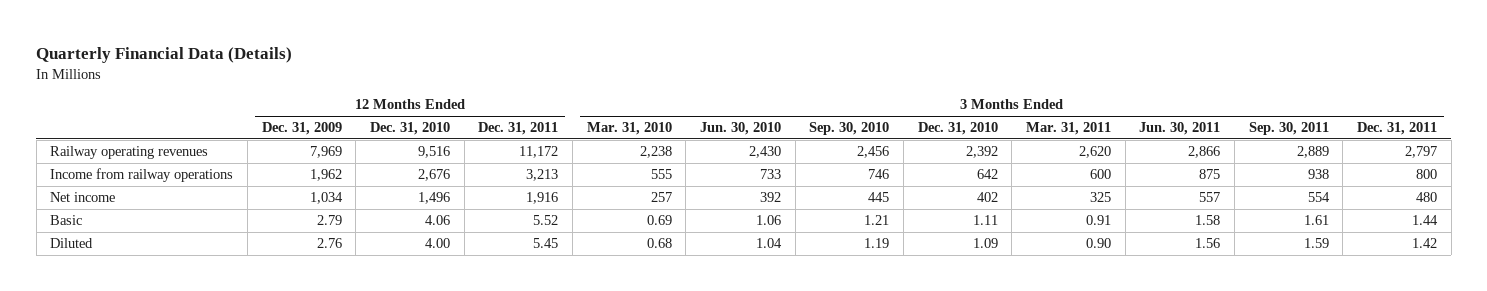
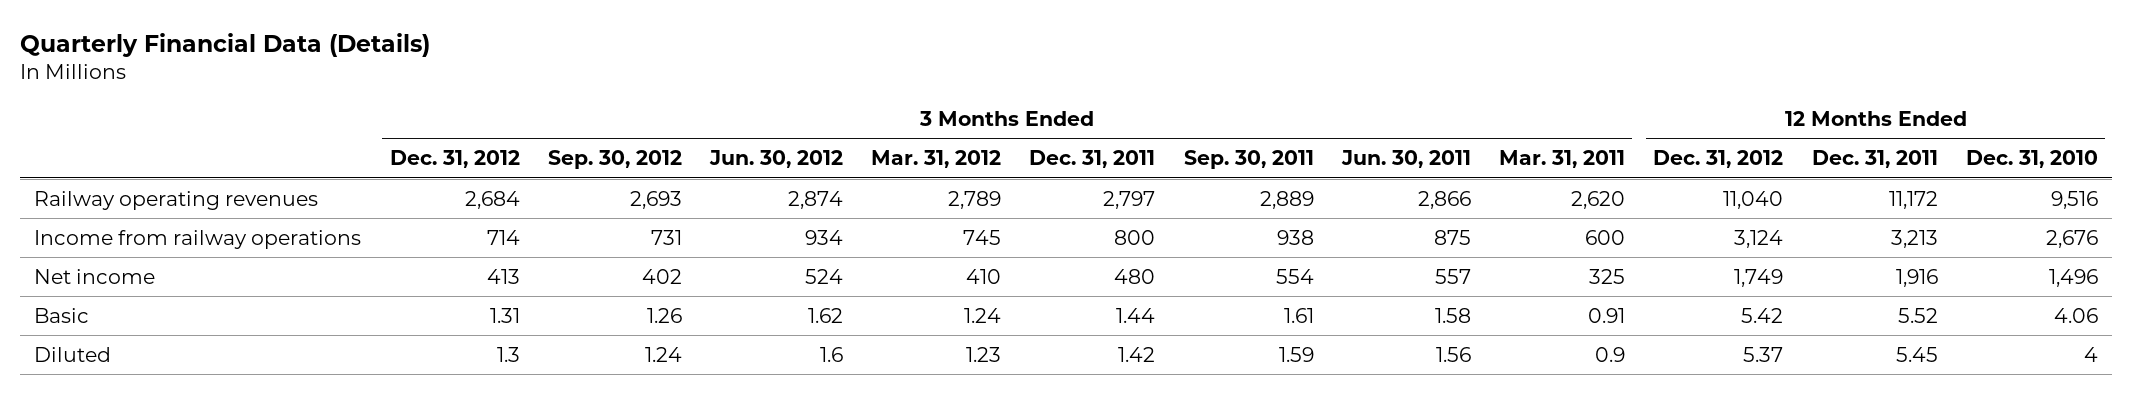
[261,122,342,136] Dec. 31, 2009 -> none
[586,122,672,136] Mar. 31, 2010 -> none
[700,122,782,136] Jun. 30, 2010 -> none
[809,122,890,136] Sep. 30, 2010 -> none
[917,122,998,136] Dec. 31, 2010 -> none
none -> [389,150,520,169] Dec. 31, 2012
none -> [547,150,682,170] Sep. 30, 2012
none -> [708,150,843,169] Jun. 30, 2012
none -> [871,150,1002,169] Mar. 31, 2012
none -> [1653,150,1784,169] Dec. 31, 2012
[424,238,450,249] 4.00 -> [2083,346,2098,362] 4
[1086,238,1112,249] 0.90 -> [1595,346,1626,362] 0.9

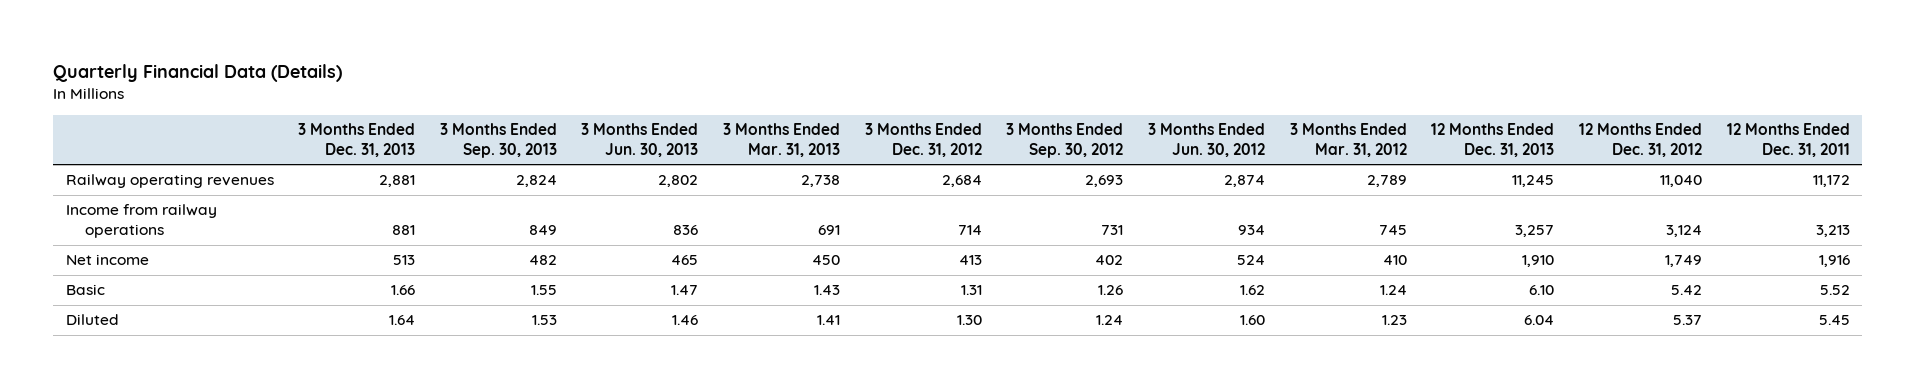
[1029,150,1156,169] Dec. 31, 2011 -> none
[1183,150,1314,170] Sep. 30, 2011 -> none
[1340,150,1471,169] Jun. 30, 2011 -> none
[1499,150,1626,169] Mar. 31, 2011 -> none
[1965,150,2098,169] Dec. 31, 2010 -> none
none -> [298,122,416,157] 3 Months Ended Dec. 31, 2013
none -> [439,122,557,158] 3 Months Ended Sep. 30, 2013
none -> [581,122,699,157] 3 Months Ended Jun. 30, 2013
none -> [723,122,841,157] 3 Months Ended Mar. 31, 2013
none -> [1431,122,1555,157] 12 Months Ended Dec. 31, 2013
[496,346,520,362] 1.3 -> [956,315,982,326] 1.30
[819,346,843,362] 1.6 -> [1240,315,1266,326] 1.60

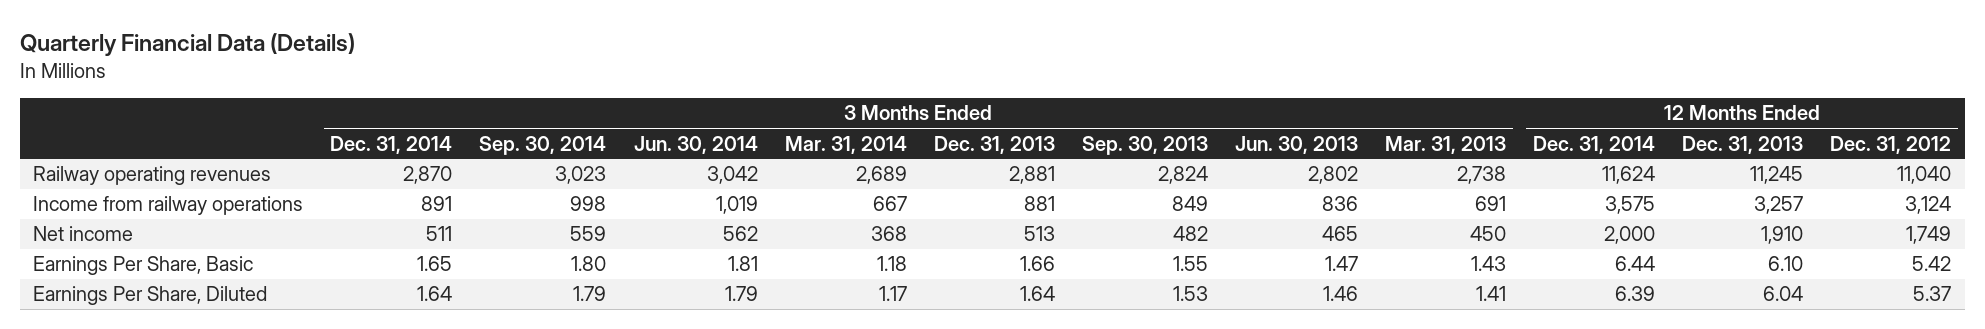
[864,122,982,157] 3 Months Ended Dec. 31, 2012 -> none
[1006,122,1124,158] 3 Months Ended Sep. 30, 2012 -> none
[1148,122,1266,157] 3 Months Ended Jun. 30, 2012 -> none
[1289,122,1407,157] 3 Months Ended Mar. 31, 2012 -> none
[1726,122,1850,157] 12 Months Ended Dec. 31, 2011 -> none
none -> [330,135,453,154] Dec. 31, 2014
none -> [479,135,607,155] Sep. 30, 2014
none -> [633,135,758,154] Jun. 30, 2014
none -> [784,135,907,154] Mar. 31, 2014
none -> [1533,135,1656,154] Dec. 31, 2014
[65,284,105,296] Basic -> [33,256,254,276] Earnings Per Share, Basic
[65,314,119,326] Diluted -> [33,286,268,306] Earnings Per Share, Diluted

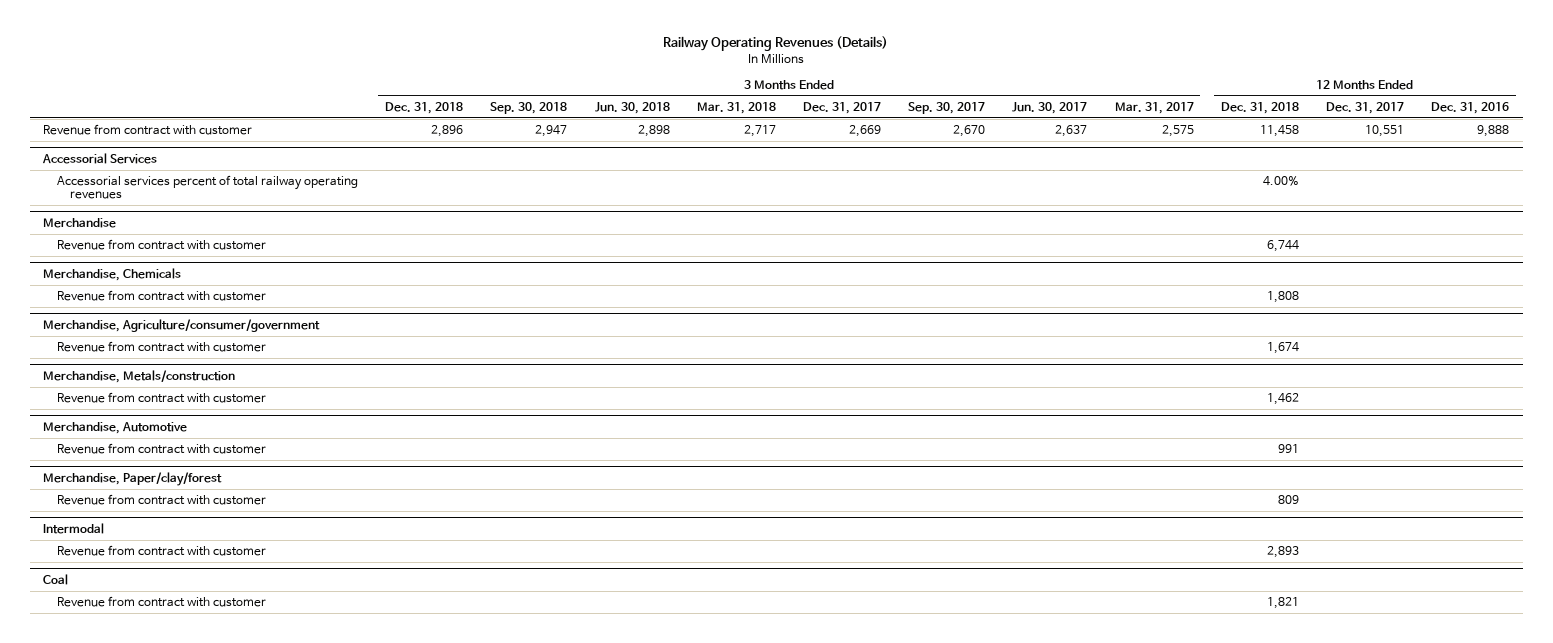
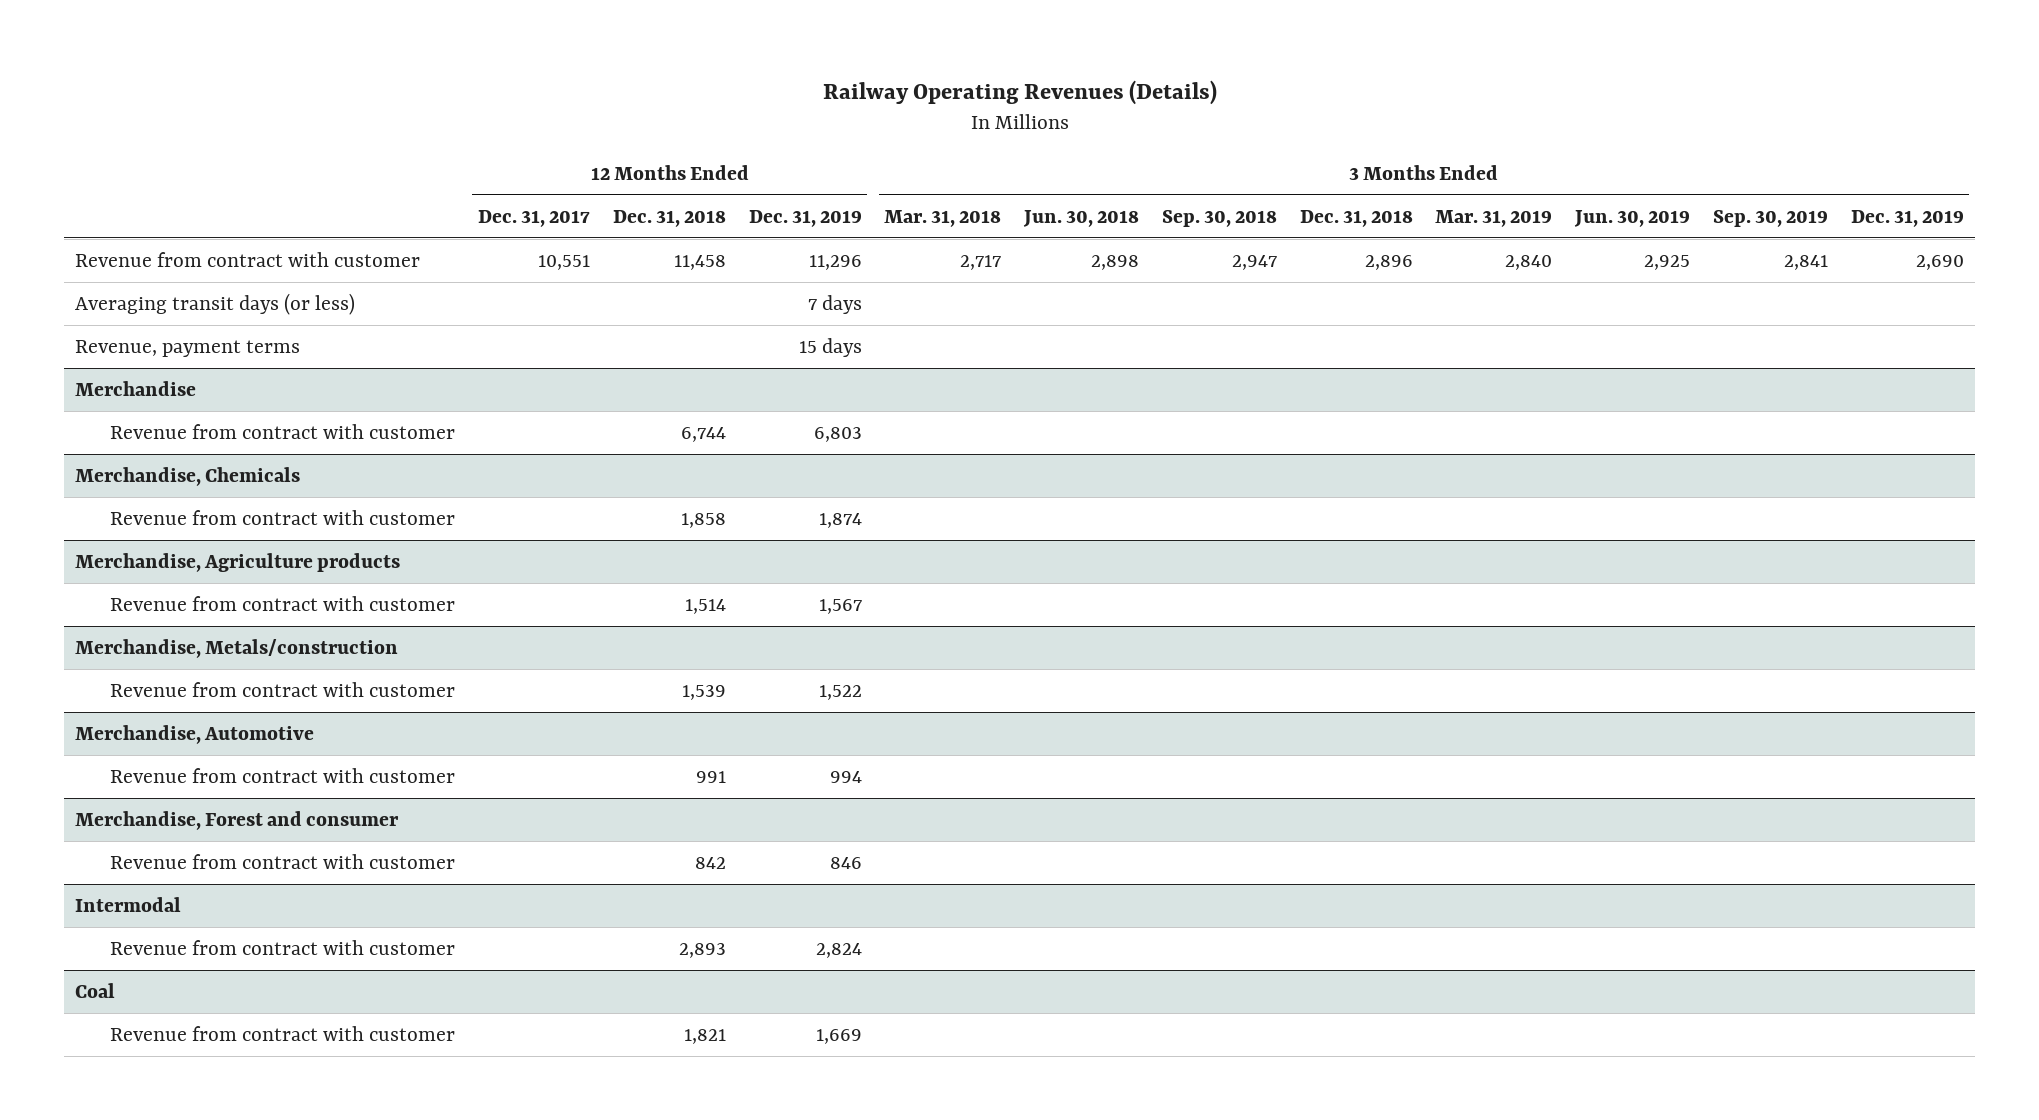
[802,101,881,114] Dec. 31, 2017 -> none
[908,101,986,114] Sep. 30, 2017 -> none
[1012,101,1088,114] Jun. 30, 2017 -> none
[1114,101,1194,114] Mar. 31, 2017 -> none
[1431,101,1510,114] Dec. 31, 2016 -> none
none -> [748,209,862,227] Dec. 31, 2019
none -> [1435,209,1553,227] Mar. 31, 2019
none -> [1574,209,1691,227] Jun. 30, 2019
none -> [1713,209,1829,227] Sep. 30, 2019
none -> [1850,209,1964,227] Dec. 31, 2019
[42,152,158,164] Accessorial Services -> none
[56,175,358,200] Accessorial services percent of total railway operating revenues -> none
none -> [75,292,356,315] Averaging transit days (or less)
none -> [75,339,301,357] Revenue, payment terms
[43,318,321,332] Merchandise, Agriculture/consumer/government -> none
[1266,291,1299,304] 1,808 -> [680,512,726,528] 1,858
none -> [75,552,401,572] Merchandise, Agriculture products
[1266,342,1299,355] 1,674 -> [684,598,726,614] 1,514
[1266,393,1299,406] 1,462 -> [681,684,726,700] 1,539
[43,471,223,486] Merchandise, Paper/clay/forest -> none
none -> [75,810,400,830] Merchandise, Forest and consumer
[1277,495,1299,505] 809 -> [694,856,726,869] 842

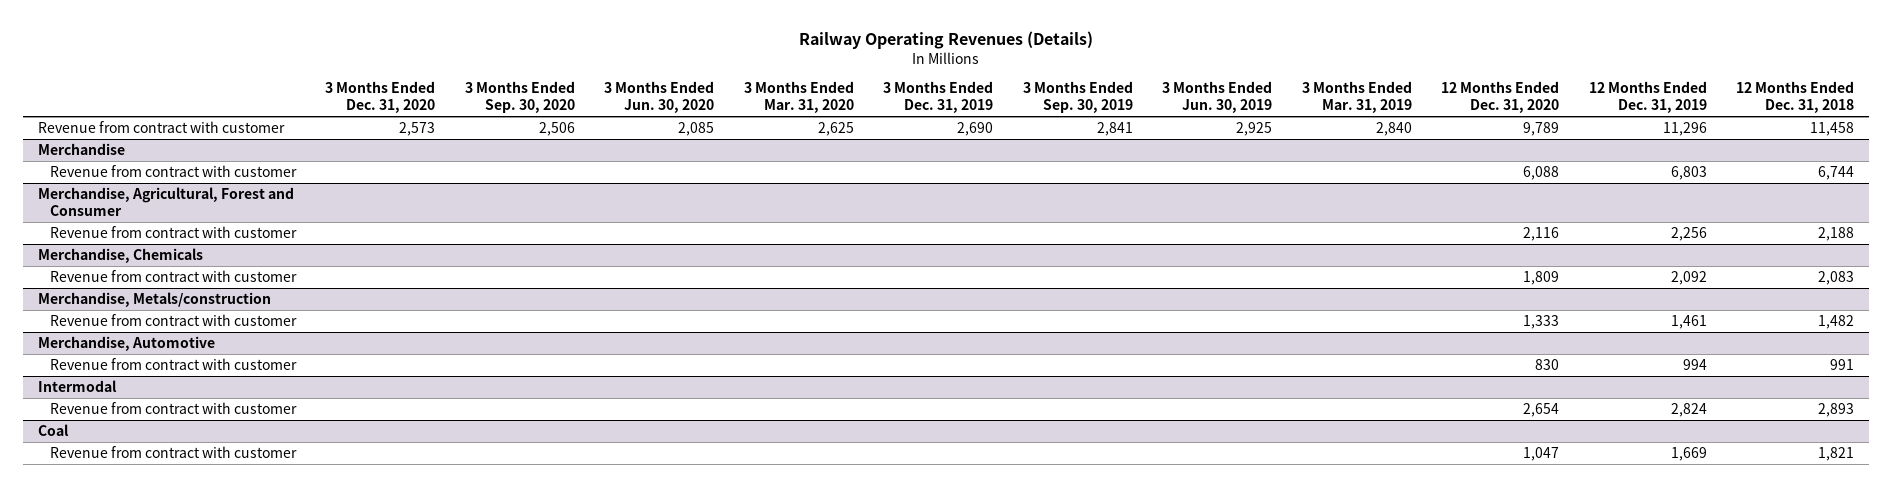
[478,209,591,227] Dec. 31, 2017 -> none
[884,209,1002,227] Mar. 31, 2018 -> none
[1023,209,1140,227] Jun. 30, 2018 -> none
[1161,209,1277,227] Sep. 30, 2018 -> none
[1299,209,1413,227] Dec. 31, 2018 -> none
none -> [325,81,436,114] 3 Months Ended Dec. 31, 2020
none -> [464,81,575,114] 3 Months Ended Sep. 30, 2020
none -> [604,81,715,114] 3 Months Ended Jun. 30, 2020
none -> [743,81,854,114] 3 Months Ended Mar. 31, 2020
none -> [1441,81,1560,114] 12 Months Ended Dec. 31, 2020
[75,292,356,315] Averaging transit days (or less) -> none
[75,339,301,357] Revenue, payment terms -> none
none -> [38,186,295,217] Merchandise, Agricultural, Forest and Consumer
none -> [49,225,297,238] Revenue from contract with customer
[75,552,401,572] Merchandise, Agriculture products -> none
[110,595,456,611] Revenue from contract with customer -> none
[680,512,726,528] 1,858 -> [1818,270,1855,285] 2,083
[818,512,862,528] 1,874 -> [1670,270,1707,285] 2,092
[681,684,726,700] 1,539 -> [1818,314,1855,329] 1,482
[818,684,862,700] 1,522 -> [1670,314,1707,329] 1,461
[75,810,400,830] Merchandise, Forest and consumer -> none
[110,853,456,869] Revenue from contract with customer -> none

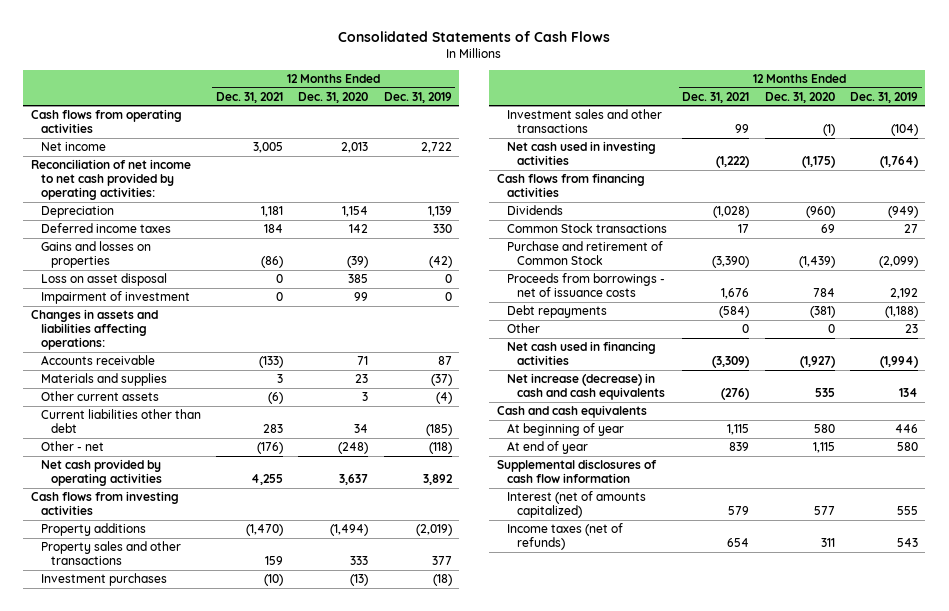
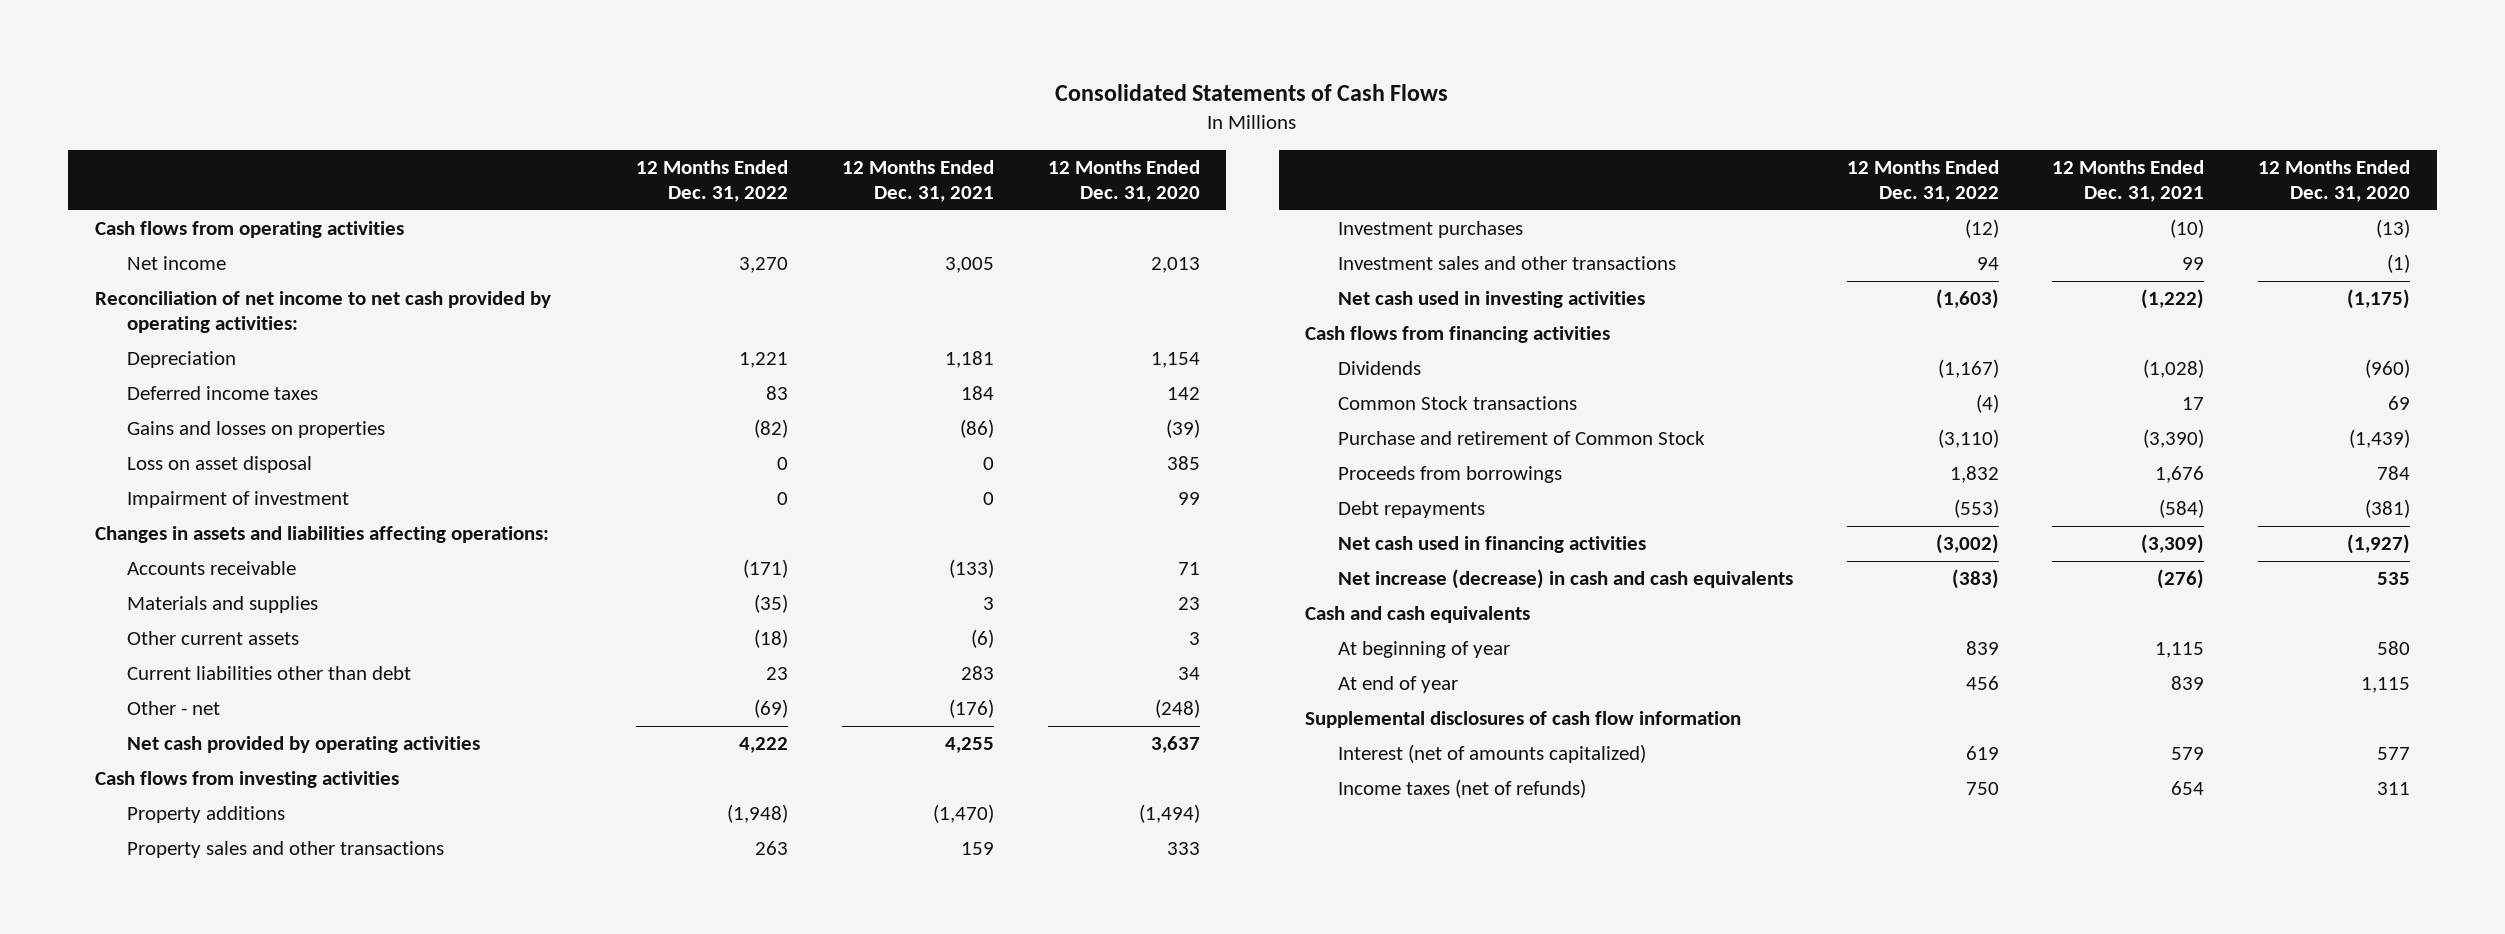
[383,91,452,103] Dec. 31, 2019 -> none
none -> [636,159,789,203] 12 Months Ended Dec. 31, 2022
[507,273,666,298] Proceeds from borrowings - net of issuance costs -> [1337,466,1562,484] Proceeds from borrowings
[507,323,541,334] Other -> none

